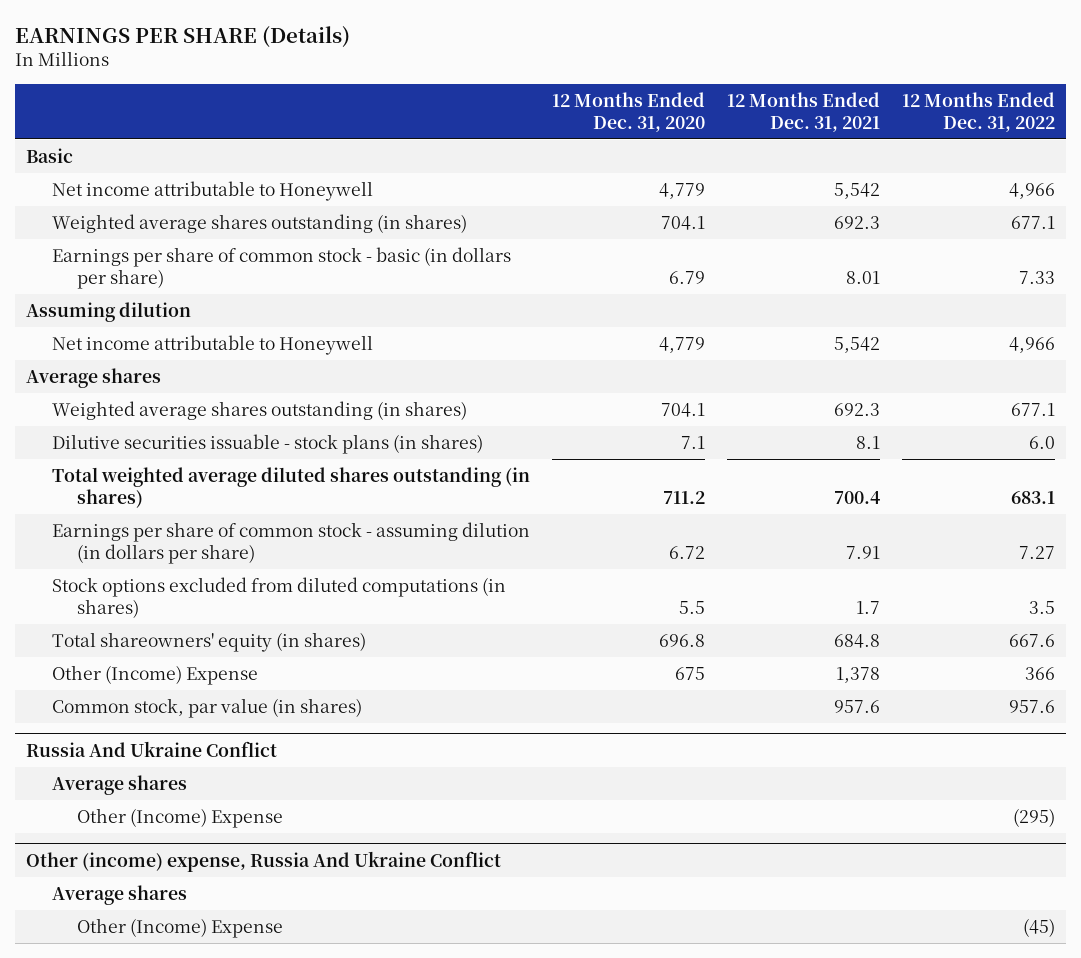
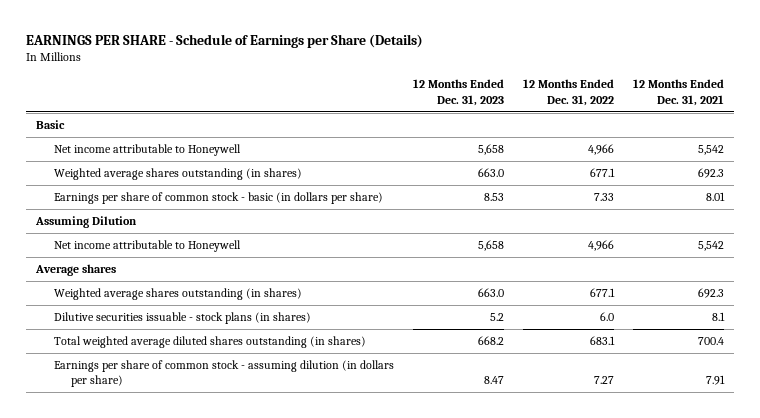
[15,25,351,48] EARNINGS PER SHARE (Details) -> [26,33,424,48] EARNINGS PER SHARE - Schedule of Earnings per Share (Details)
[551,92,705,132] 12 Months Ended Dec. 31, 2020 -> none
none -> [412,79,504,106] 12 Months Ended Dec. 31, 2023
[26,302,192,323] Assuming dilution -> [34,215,137,228] Assuming Dilution
[51,577,506,618] Stock options excluded from diluted computations (in shares) -> none
[51,632,366,653] Total shareowners' equity (in shares) -> none
[51,665,258,686] Other (Income) Expense -> none
[51,698,362,719] Common stock, par value (in shares) -> none
[26,740,278,757] Russia And Ukraine Conflict -> none
[51,775,187,796] Average shares -> none
[77,808,284,829] Other (Income) Expense -> none
[26,850,502,872] Other (income) expense, Russia And Ukraine Conflict -> none
[51,885,187,906] Average shares -> none
[77,918,284,939] Other (Income) Expense -> none

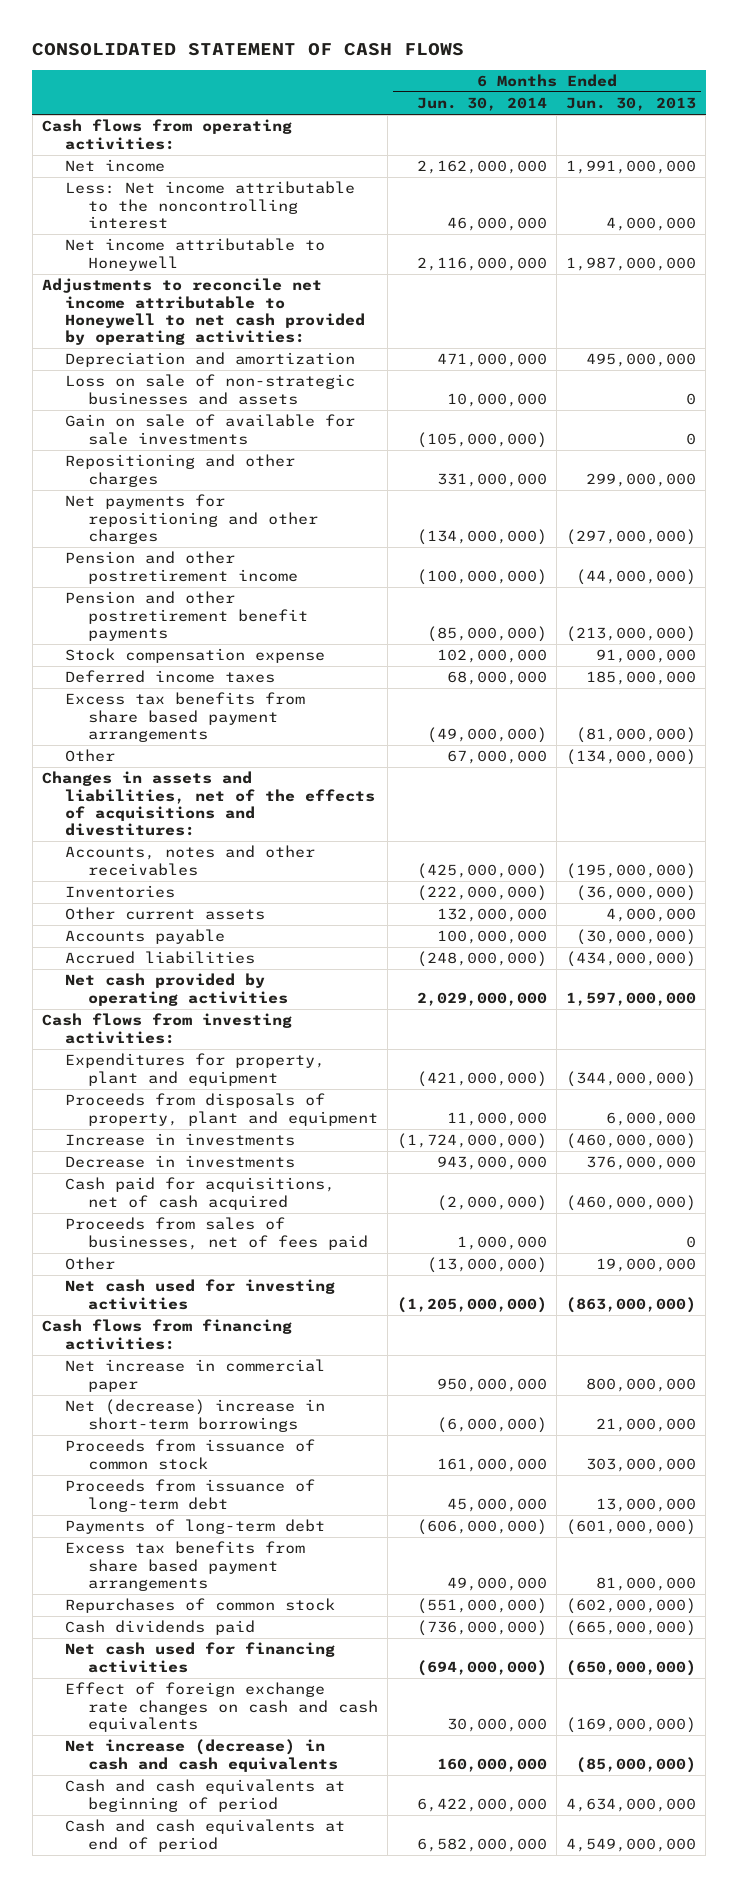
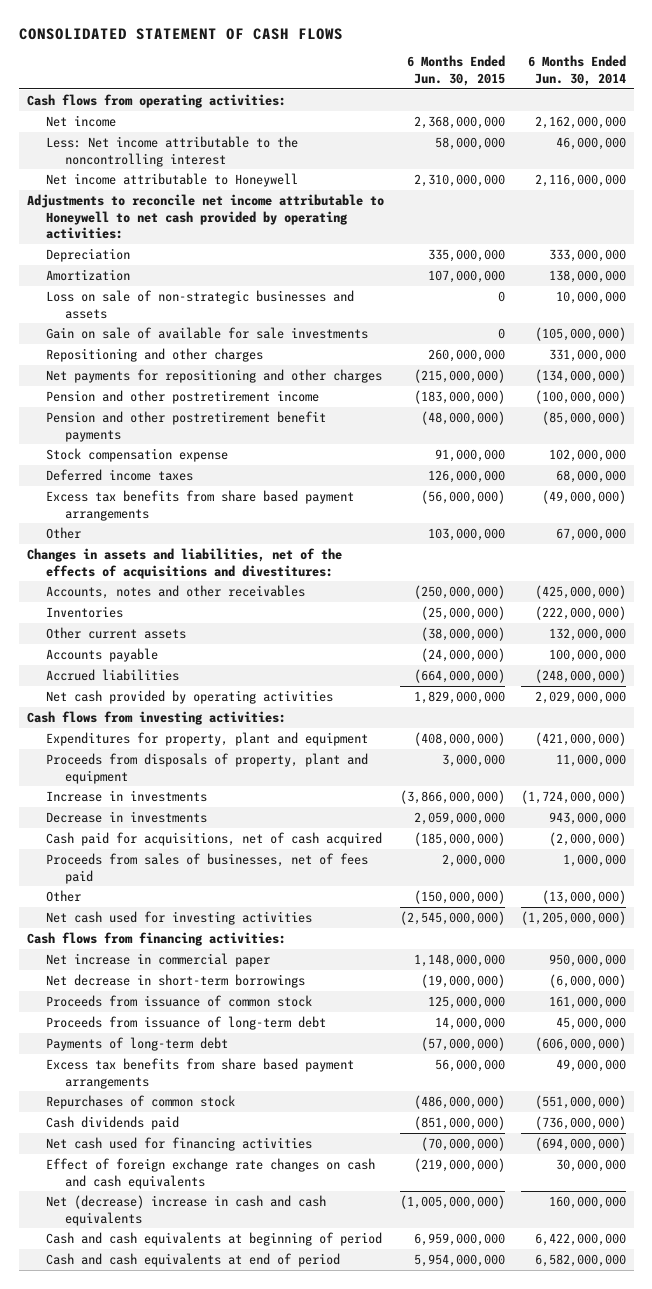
[566,97,697,112] Jun. 30, 2013 -> none
none -> [406,55,505,87] 6 Months Ended Jun. 30, 2015
[64,352,355,368] Depreciation and amortization -> none
none -> [45,247,130,262] Depreciation
none -> [45,268,130,281] Amortization
[64,1399,325,1432] Net (decrease) increase in short-term borrowings -> [45,973,305,988] Net decrease in short-term borrowings
[64,1739,339,1772] Net increase (decrease) in cash and cash equivalents -> [45,1194,326,1226] Net (decrease) increase in cash and cash equivalents

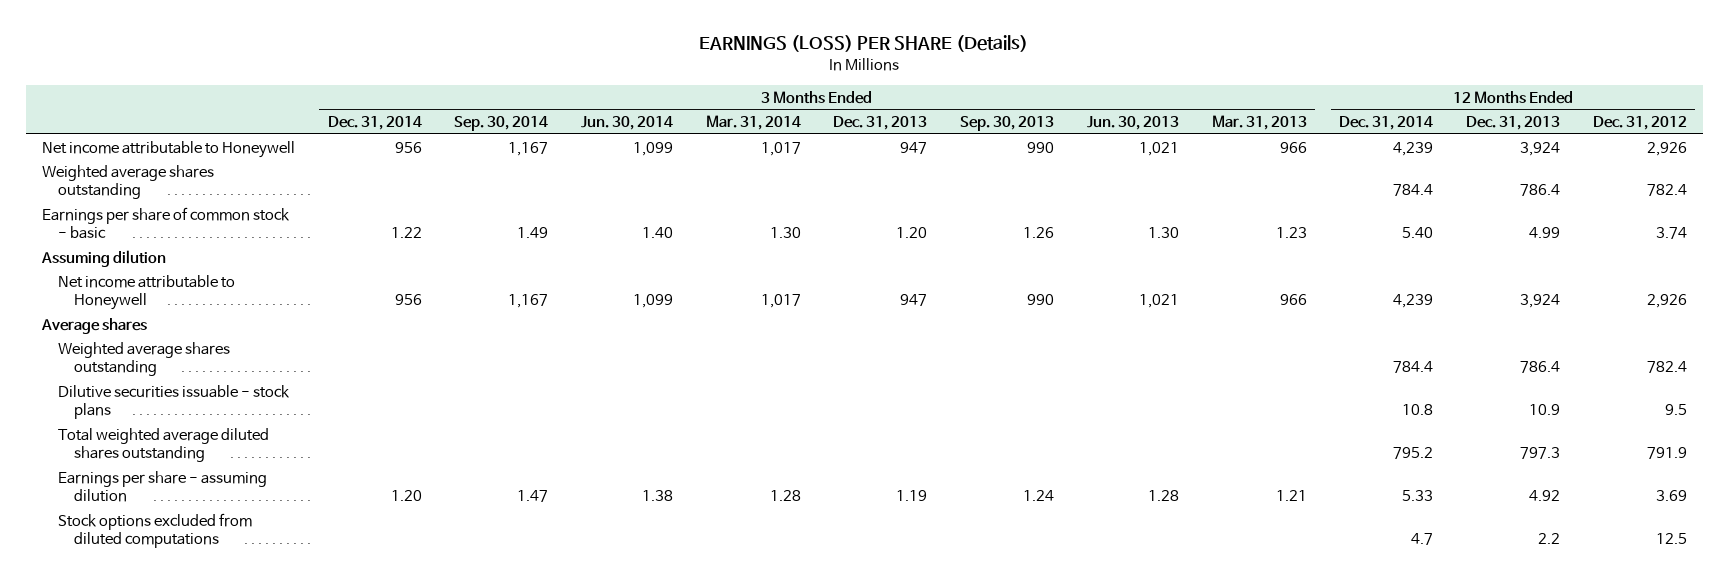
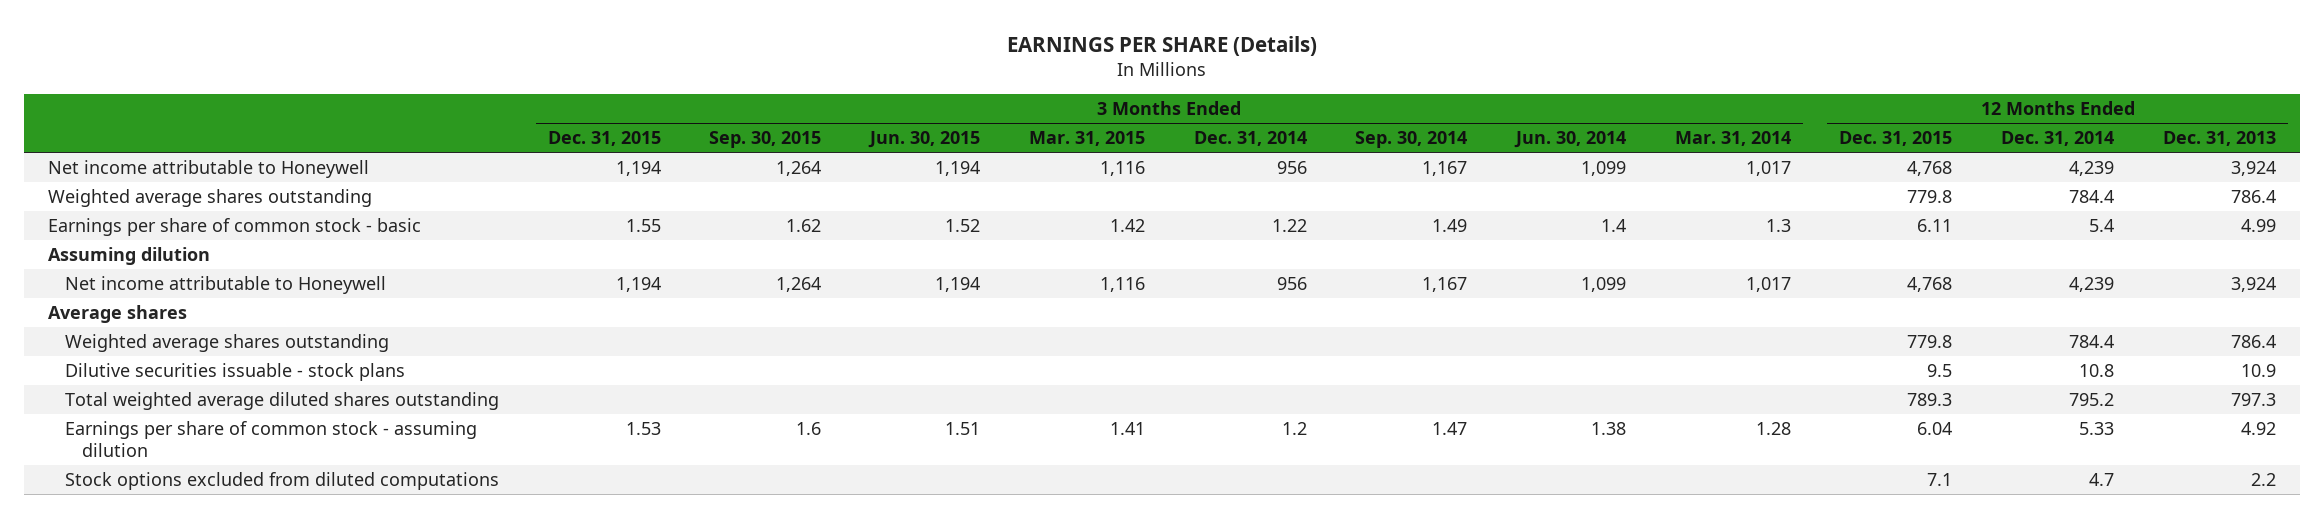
[699,35,1029,53] EARNINGS (LOSS) PER SHARE (Details) -> [1007,36,1318,57] EARNINGS PER SHARE (Details)
[833,115,928,130] Dec. 31, 2013 -> none
[960,115,1055,131] Sep. 30, 2013 -> none
[1086,115,1179,130] Jun. 30, 2013 -> none
[1211,114,1307,130] Mar. 31, 2013 -> none
[1592,115,1687,130] Dec. 31, 2012 -> none
none -> [547,131,661,147] Dec. 31, 2015
none -> [709,131,822,149] Sep. 30, 2015
none -> [868,131,981,149] Jun. 30, 2015
none -> [1028,131,1145,147] Mar. 31, 2015
none -> [1839,131,1953,147] Dec. 31, 2015
[642,227,674,239] 1.40 -> [1600,218,1626,232] 1.4
[769,227,801,239] 1.30 -> [1765,218,1791,232] 1.3
[1402,227,1434,239] 5.40 -> [2089,218,2115,232] 5.4
[58,470,268,503] Earnings per share - assuming dilution -> [65,420,478,458] Earnings per share of common stock - assuming dilution
[390,490,422,502] 1.20 -> [1281,421,1307,435] 1.2

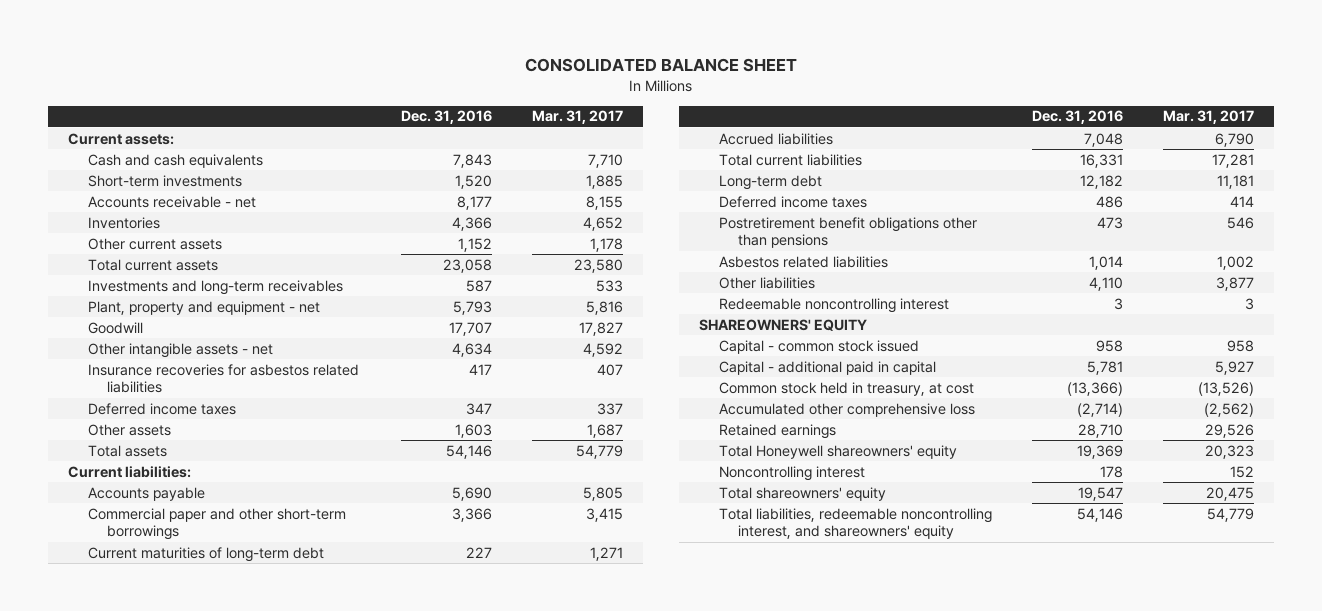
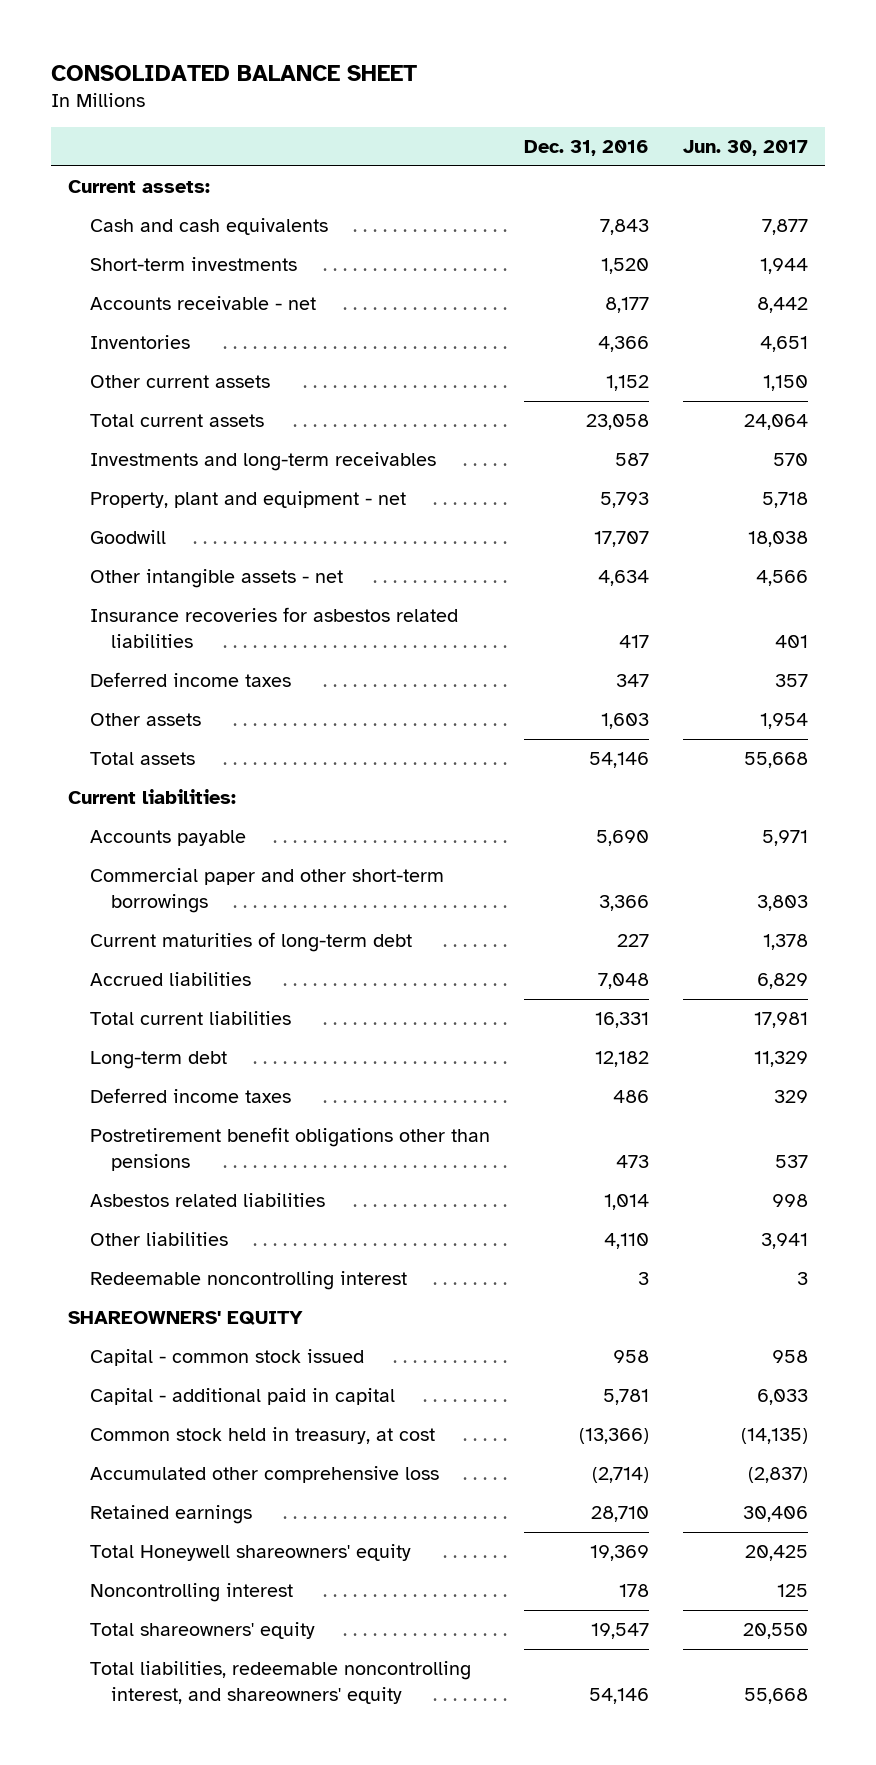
[531,110,623,125] Mar. 31, 2017 -> none
none -> [682,139,808,156] Jun. 30, 2017
[87,300,320,315] Plant, property and equipment - net -> [89,491,406,509] Property, plant and equipment - net

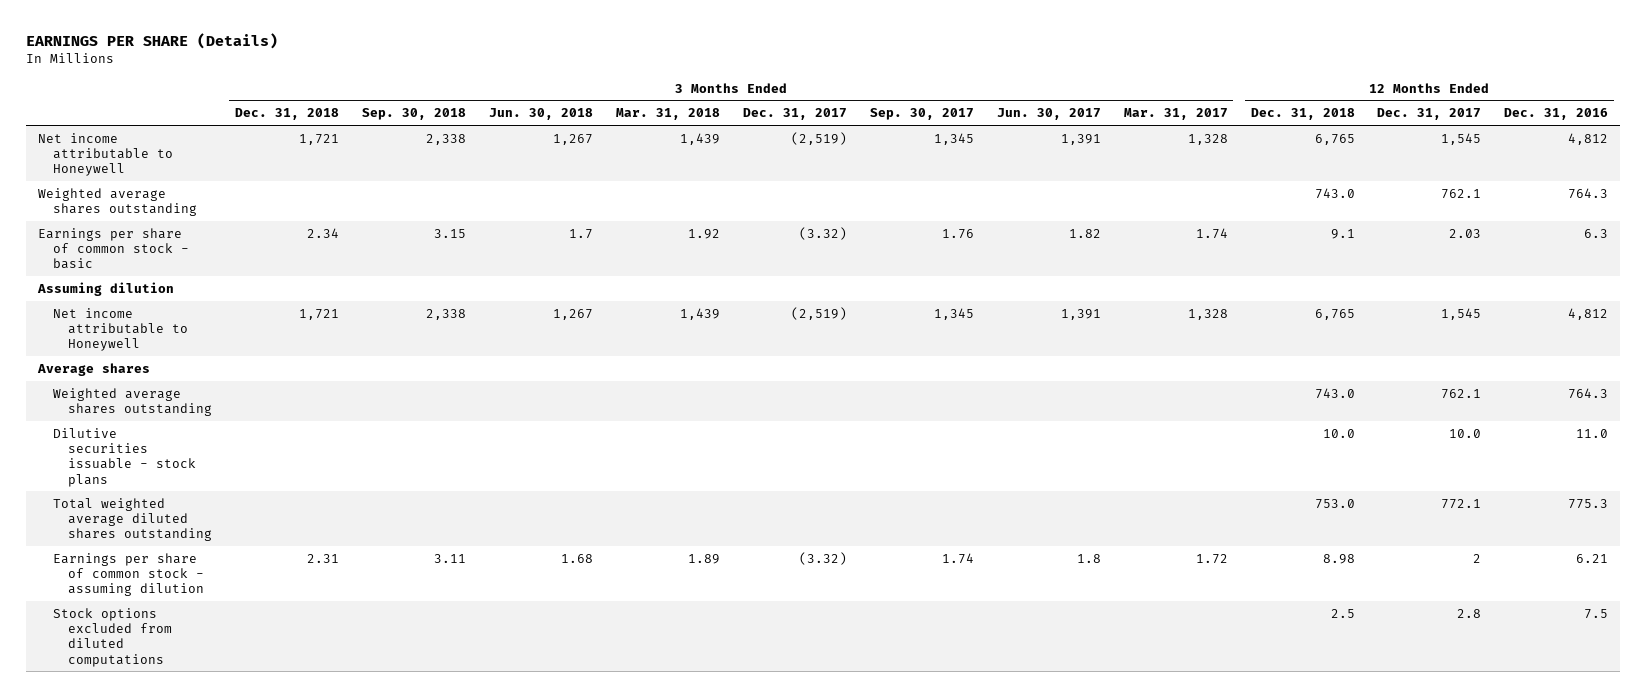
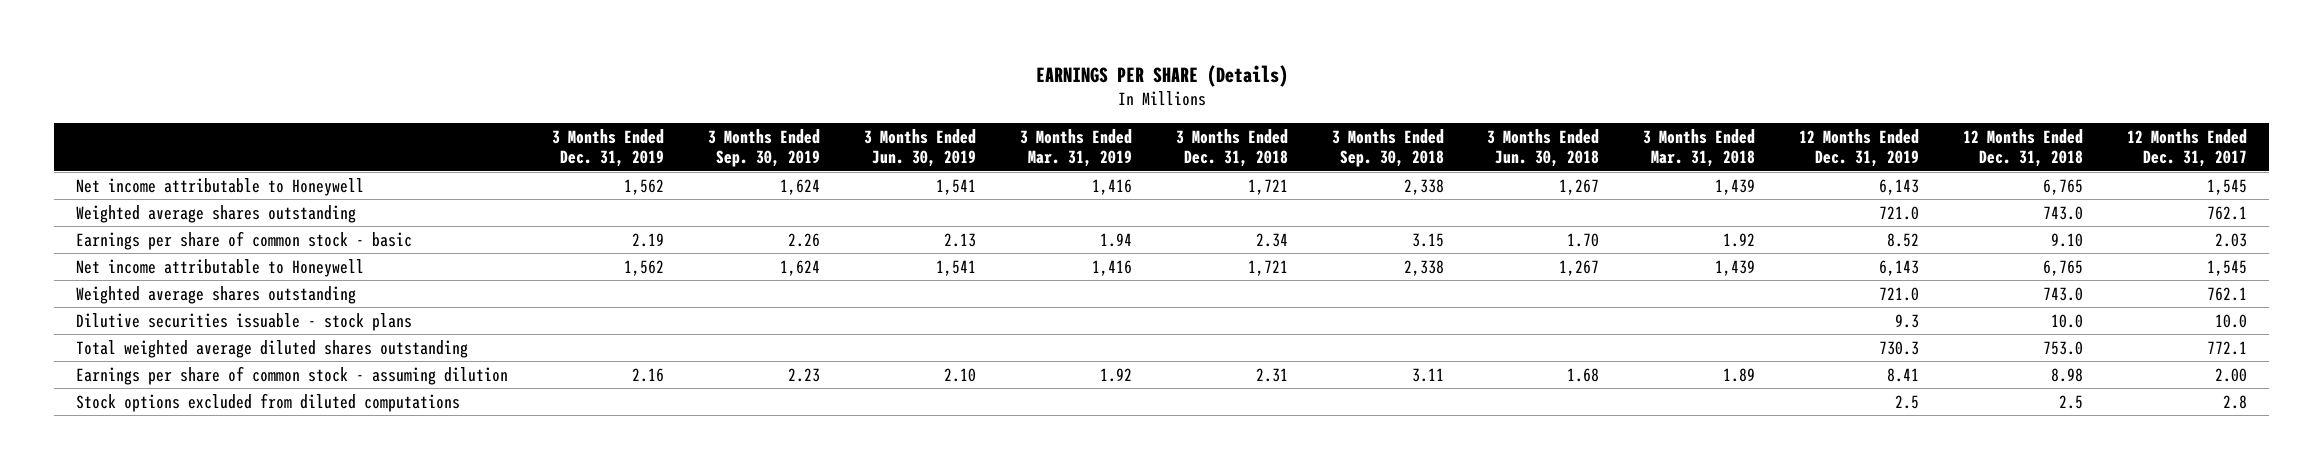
[742,108,847,121] Dec. 31, 2017 -> none
[869,108,974,121] Sep. 30, 2017 -> none
[996,108,1101,121] Jun. 30, 2017 -> none
[1123,108,1228,121] Mar. 31, 2017 -> none
[1504,108,1609,121] Dec. 31, 2016 -> none
none -> [552,128,665,168] 3 Months Ended Dec. 31, 2019
none -> [707,128,820,168] 3 Months Ended Sep. 30, 2019
none -> [863,128,976,168] 3 Months Ended Jun. 30, 2019
none -> [1019,128,1132,168] 3 Months Ended Mar. 31, 2019
none -> [1799,128,1920,168] 12 Months Ended Dec. 31, 2019
[36,281,174,296] Assuming dilution -> none
[568,228,593,239] 1.7 -> [1567,232,1600,247] 1.70
[1330,228,1355,239] 9.1 -> [2051,232,2084,247] 9.10
[36,362,150,376] Average shares -> none
[1473,553,1482,563] 2 -> [2215,367,2248,382] 2.00

